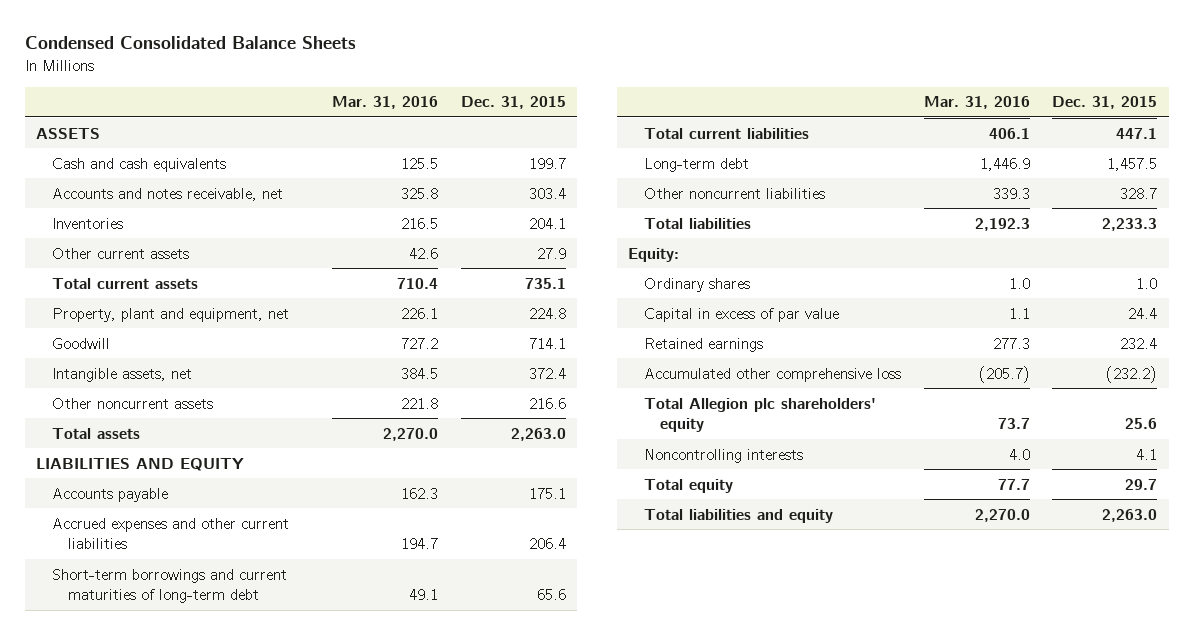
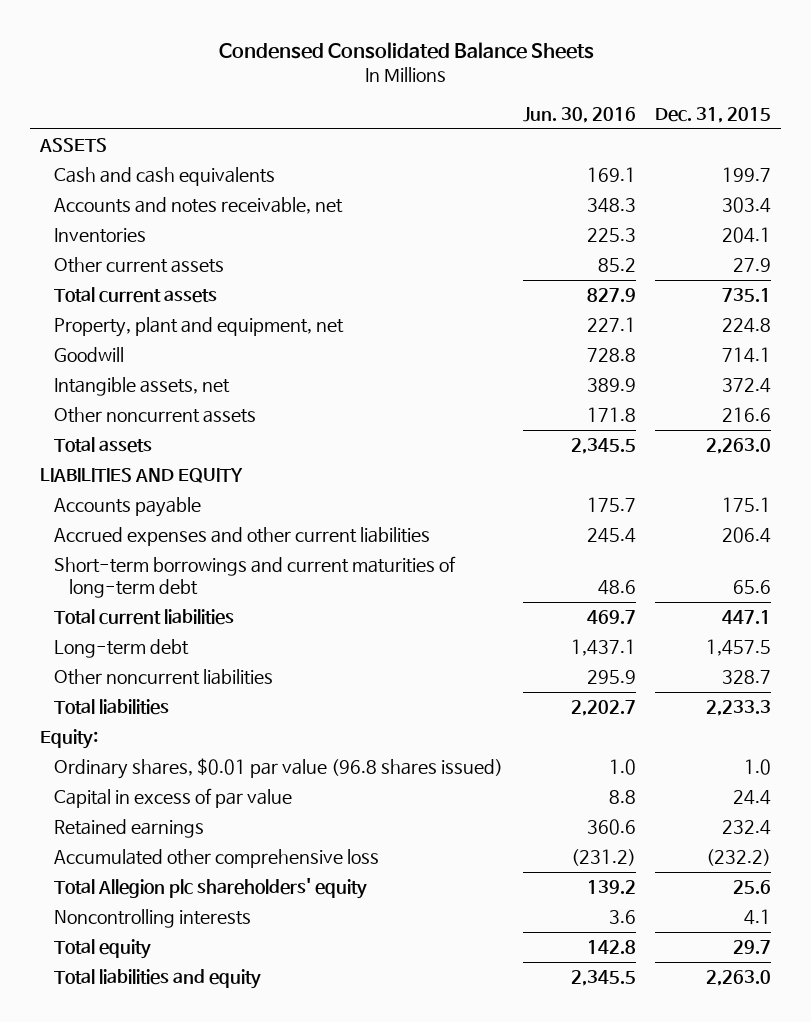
[331,96,438,110] Mar. 31, 2016 -> none
none -> [522,107,636,124] Jun. 30, 2016
[643,277,750,292] Ordinary shares -> [54,758,504,780] Ordinary shares, $0.01 par value (96.8 shares issued)

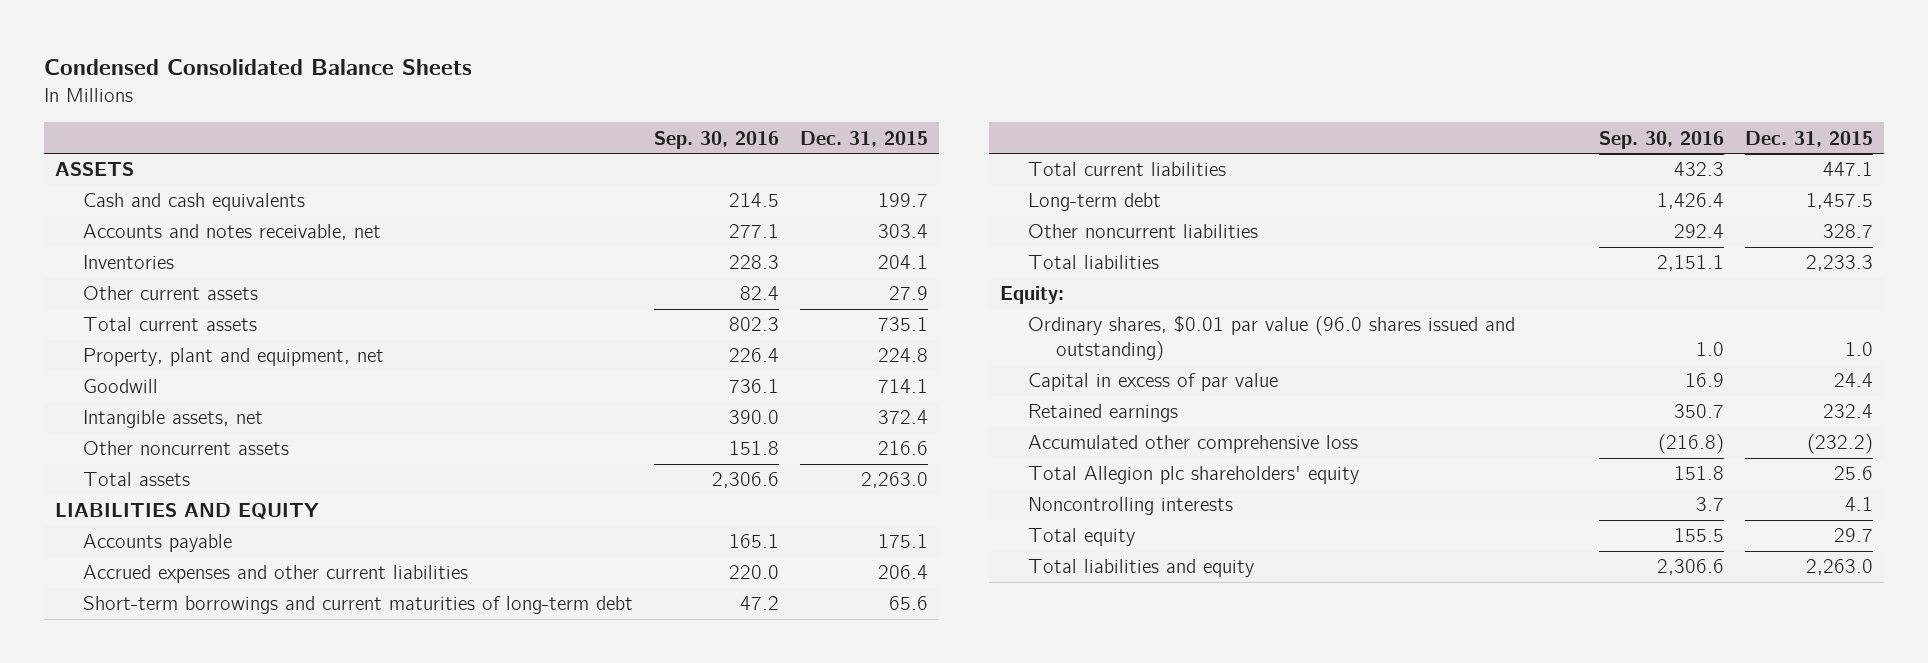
[522,107,636,124] Jun. 30, 2016 -> none
none -> [654,130,780,149] Sep. 30, 2016
[54,758,504,780] Ordinary shares, $0.01 par value (96.8 shares issued) -> [1027,316,1515,361] Ordinary shares, $0.01 par value (96.0 shares issued and outstanding)

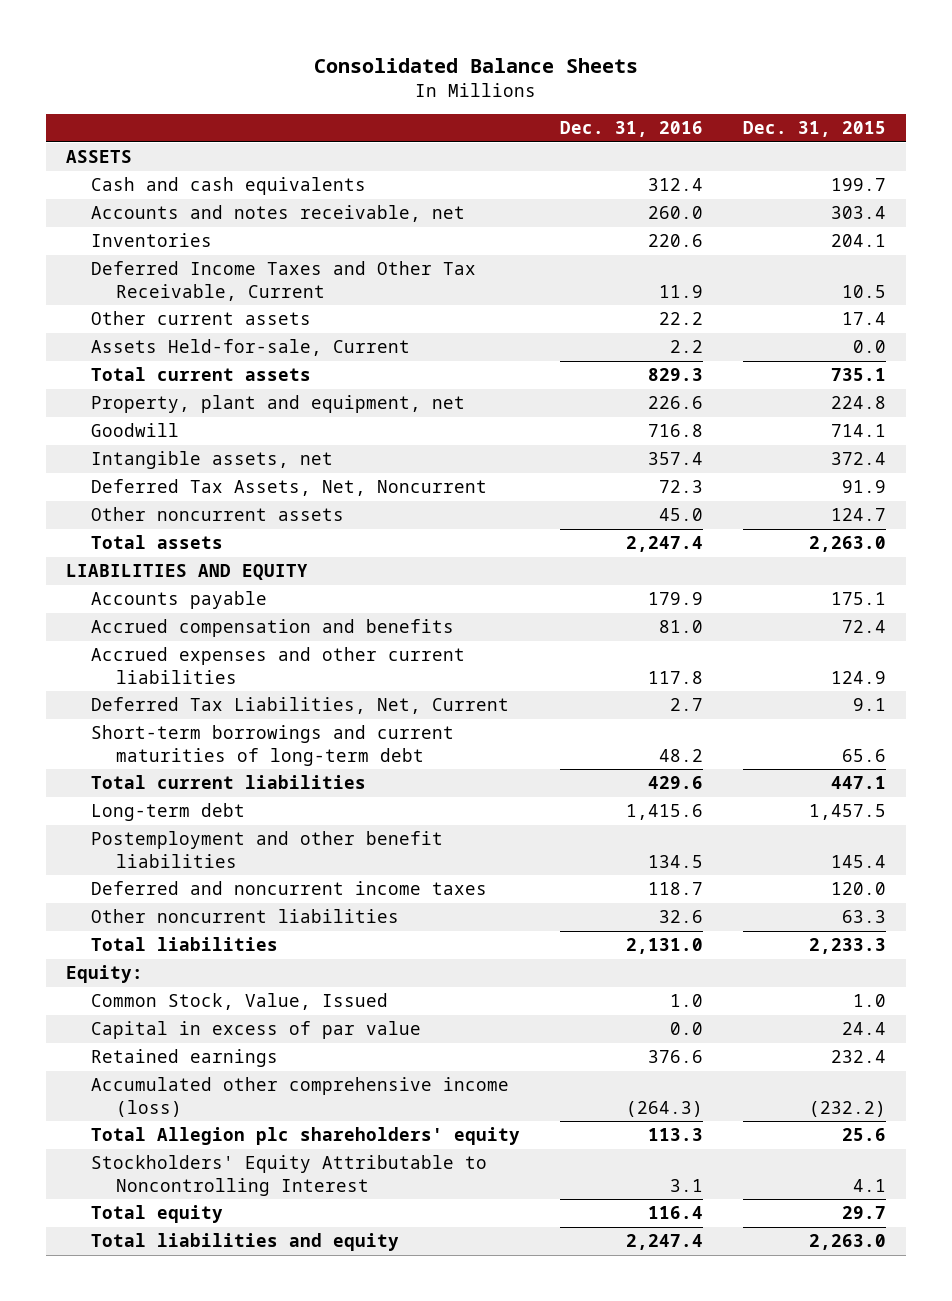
[44,59,473,76] Condensed Consolidated Balance Sheets -> [313,57,638,73] Consolidated Balance Sheets
[654,130,780,149] Sep. 30, 2016 -> none
none -> [559,121,703,138] Dec. 31, 2016
none -> [90,261,476,301] Deferred Income Taxes and Other Tax Receivable, Current
[889,286,929,301] 27.9 -> [842,312,887,326] 17.4
none -> [90,339,410,357] Assets Held-for-sale, Current
none -> [90,479,487,497] Deferred Tax Assets, Net, Noncurrent
[878,441,929,456] 216.6 -> [831,508,887,522] 124.7
none -> [90,619,454,638] Accrued compensation and benefits
[878,565,929,580] 206.4 -> [831,670,887,684] 124.9
none -> [90,697,509,715] Deferred Tax Liabilities, Net, Current
none -> [90,831,443,868] Postemployment and other benefit liabilities
none -> [90,881,487,896] Deferred and noncurrent income taxes
[1823,224,1874,239] 328.7 -> [842,910,887,924] 63.3
[1027,316,1515,361] Ordinary shares, $0.01 par value (96.0 shares issued and outstanding) -> [90,993,388,1011] Common Stock, Value, Issued
[1027,435,1358,454] Accumulated other comprehensive loss -> [90,1077,509,1117] Accumulated other comprehensive income (loss)
[1027,497,1233,516] Noncontrolling interests -> [90,1155,487,1196] Stockholders' Equity Attributable to Noncontrolling Interest

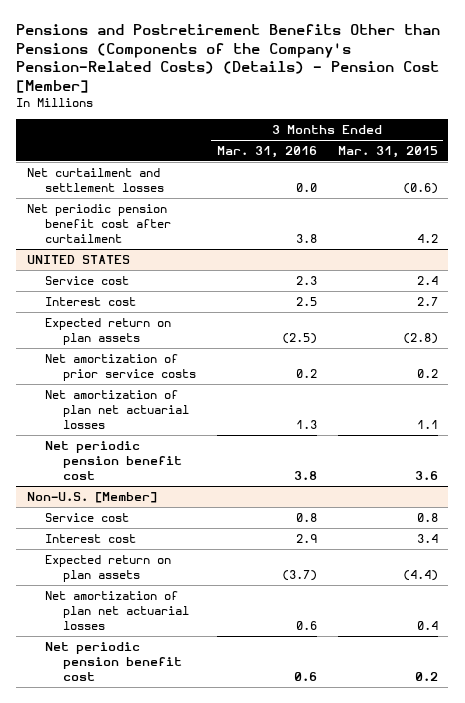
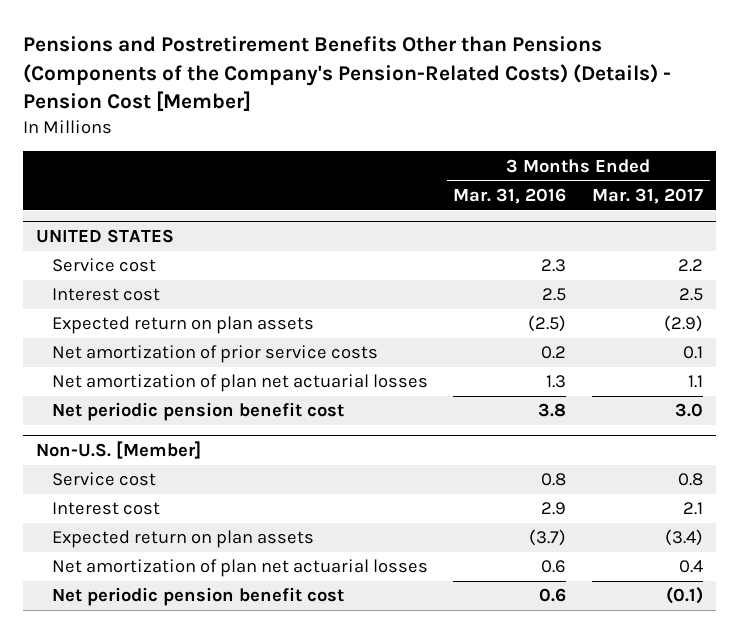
[337,146,438,159] Mar. 31, 2015 -> none
none -> [592,187,704,204] Mar. 31, 2017
[26,167,164,193] Net curtailment and settlement losses -> none
[26,203,171,244] Net periodic pension benefit cost after curtailment -> none

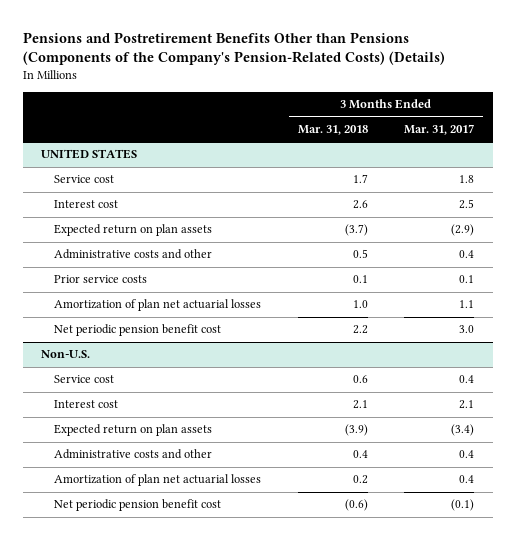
[22,36,671,112] Pensions and Postretirement Benefits Other than Pensions (Components of the Company's Pension-Related Costs) (Details) - Pension Cost [Member] -> [23,31,446,66] Pensions and Postretirement Benefits Other than Pensions (Components of the Company's Pension-Related Costs) (Details)
[453,187,567,204] Mar. 31, 2016 -> none
none -> [297,125,368,136] Mar. 31, 2018
[678,259,704,273] 2.2 -> [459,175,475,184] 1.8
none -> [54,249,213,260] Administrative costs and other
[51,345,378,364] Net amortization of prior service costs -> [54,275,148,284] Prior service costs
[51,374,428,393] Net amortization of plan net actuarial losses -> [54,299,262,312] Amortization of plan net actuarial losses
[35,441,201,460] Non-U.S. [Member] -> [41,350,91,359] Non-U.S.
[678,473,704,487] 0.8 -> [459,375,475,384] 0.4
none -> [54,449,213,460] Administrative costs and other
[51,559,428,578] Net amortization of plan net actuarial losses -> [54,474,262,487] Amortization of plan net actuarial losses

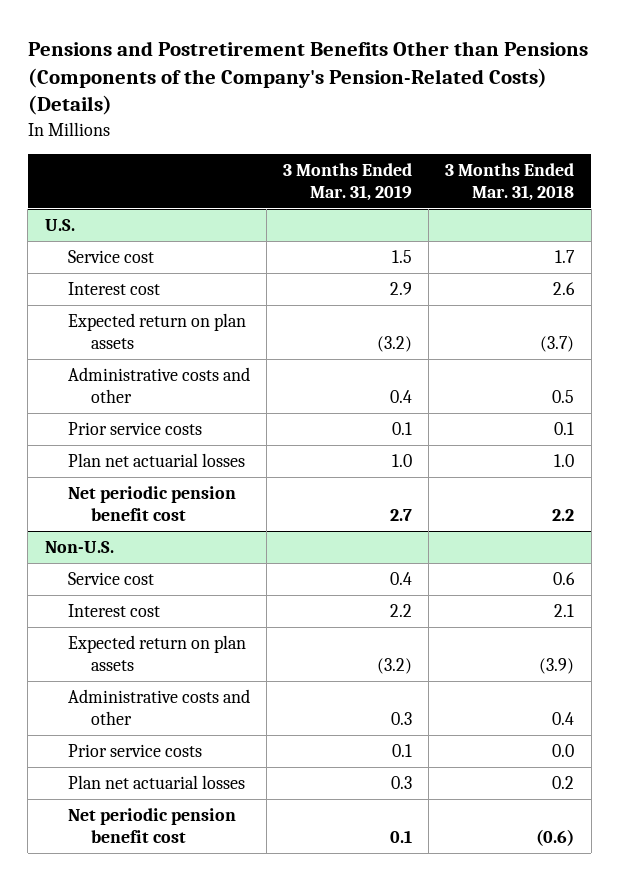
[404,124,475,136] Mar. 31, 2017 -> none
none -> [283,162,413,201] 3 Months Ended Mar. 31, 2019
[41,149,138,160] UNITED STATES -> none
none -> [44,219,75,232] U.S.
[54,299,262,312] Amortization of plan net actuarial losses -> [67,453,245,468] Plan net actuarial losses
none -> [67,744,202,758] Prior service costs
[54,474,262,487] Amortization of plan net actuarial losses -> [67,775,245,790] Plan net actuarial losses

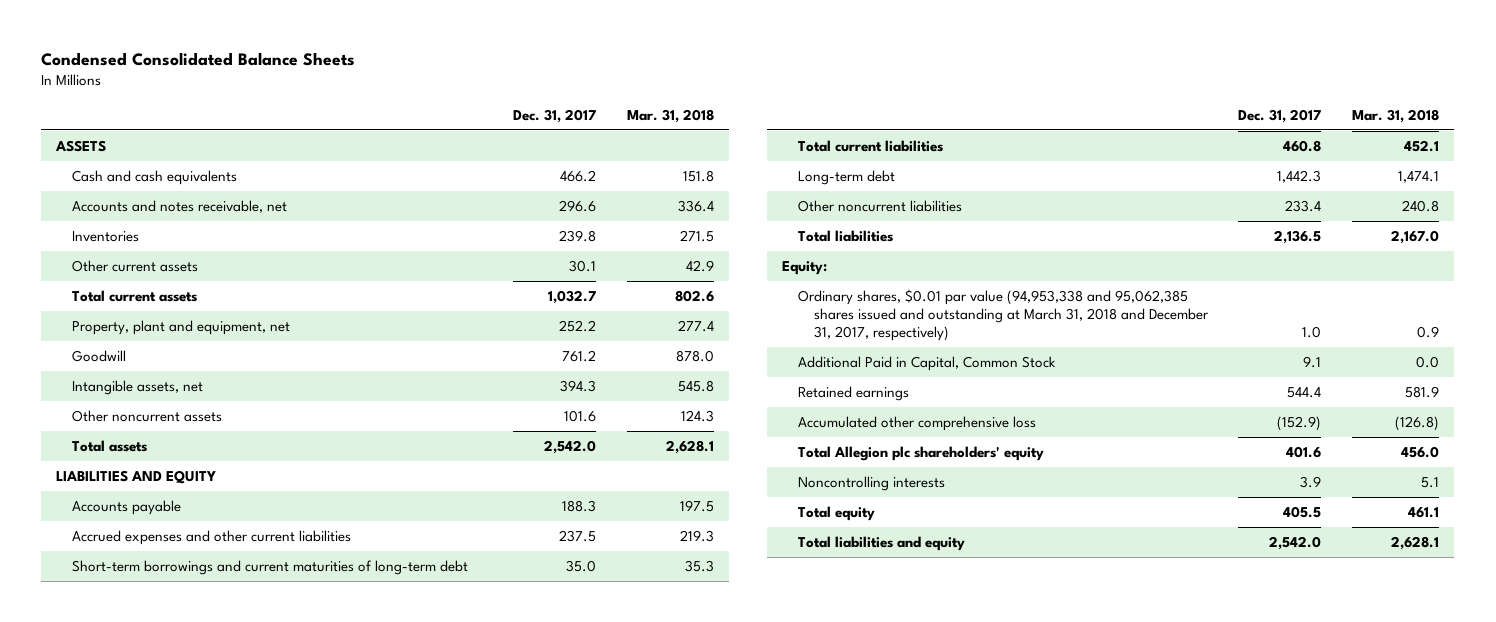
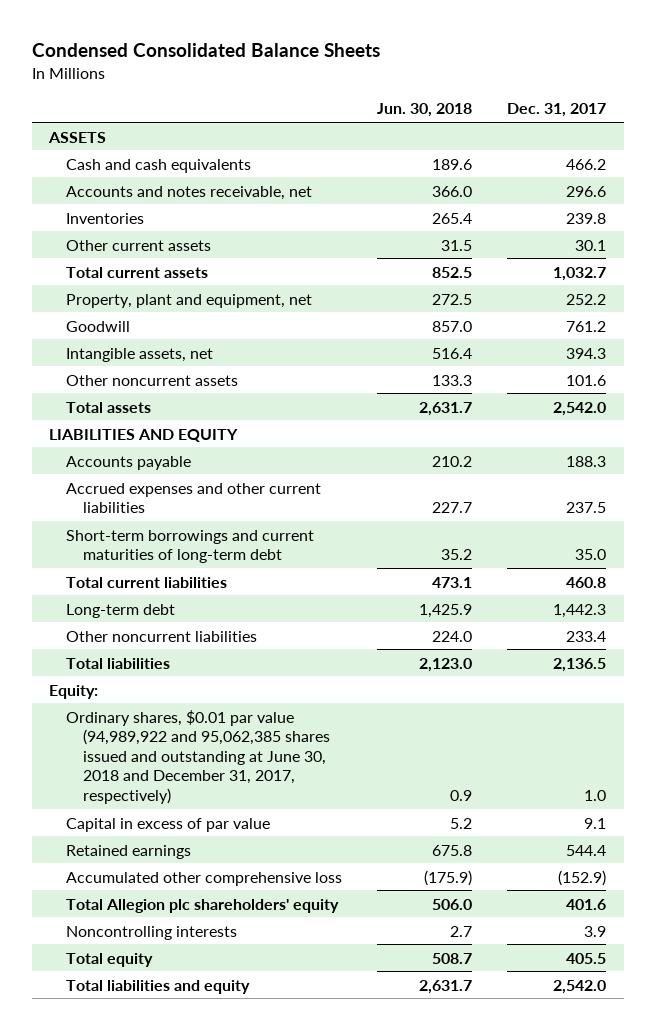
[626,108,714,123] Mar. 31, 2018 -> none
none -> [377,103,473,118] Jun. 30, 2018
[797,288,1209,342] Ordinary shares, $0.01 par value (94,953,338 and 95,062,385 shares issued and outstanding at March 31, 2018 and December 31, 2017, respectively) -> [66,709,330,805] Ordinary shares, $0.01 par value (94,989,922 and 95,062,385 shares issued and outstanding at June 30, 2018 and December 31, 2017, respectively)
[797,355,1056,371] Additional Paid in Capital, Common Stock -> [66,817,271,832] Capital in excess of par value

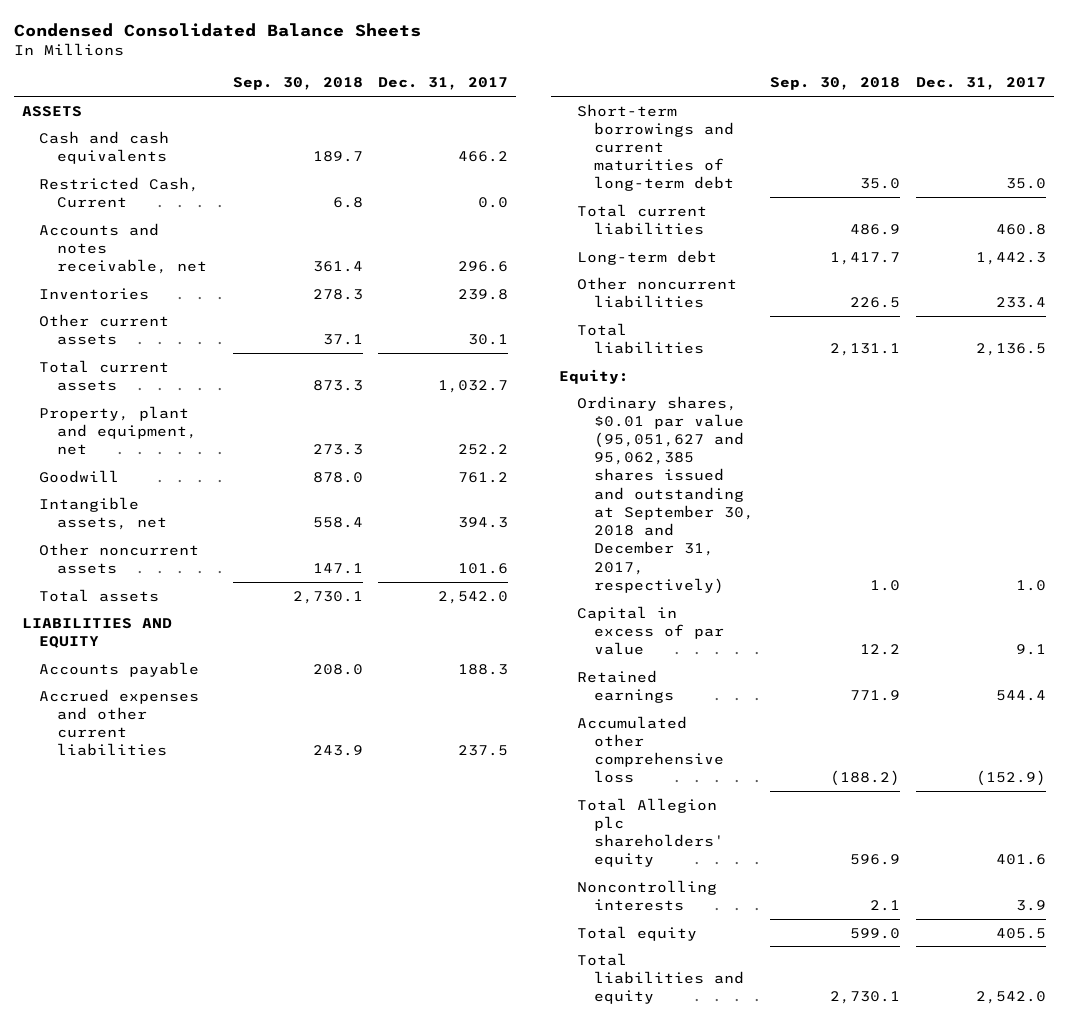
[377,103,473,118] Jun. 30, 2018 -> none
none -> [232,77,363,91] Sep. 30, 2018
none -> [39,176,200,208] Restricted Cash, Current
[66,709,330,805] Ordinary shares, $0.01 par value (94,989,922 and 95,062,385 shares issued and outstanding at June 30, 2018 and December 31, 2017, respectively) -> [576,395,755,594] Ordinary shares, $0.01 par value (95,051,627 and 95,062,385 shares issued and outstanding at September 30, 2018 and December 31, 2017, respectively)

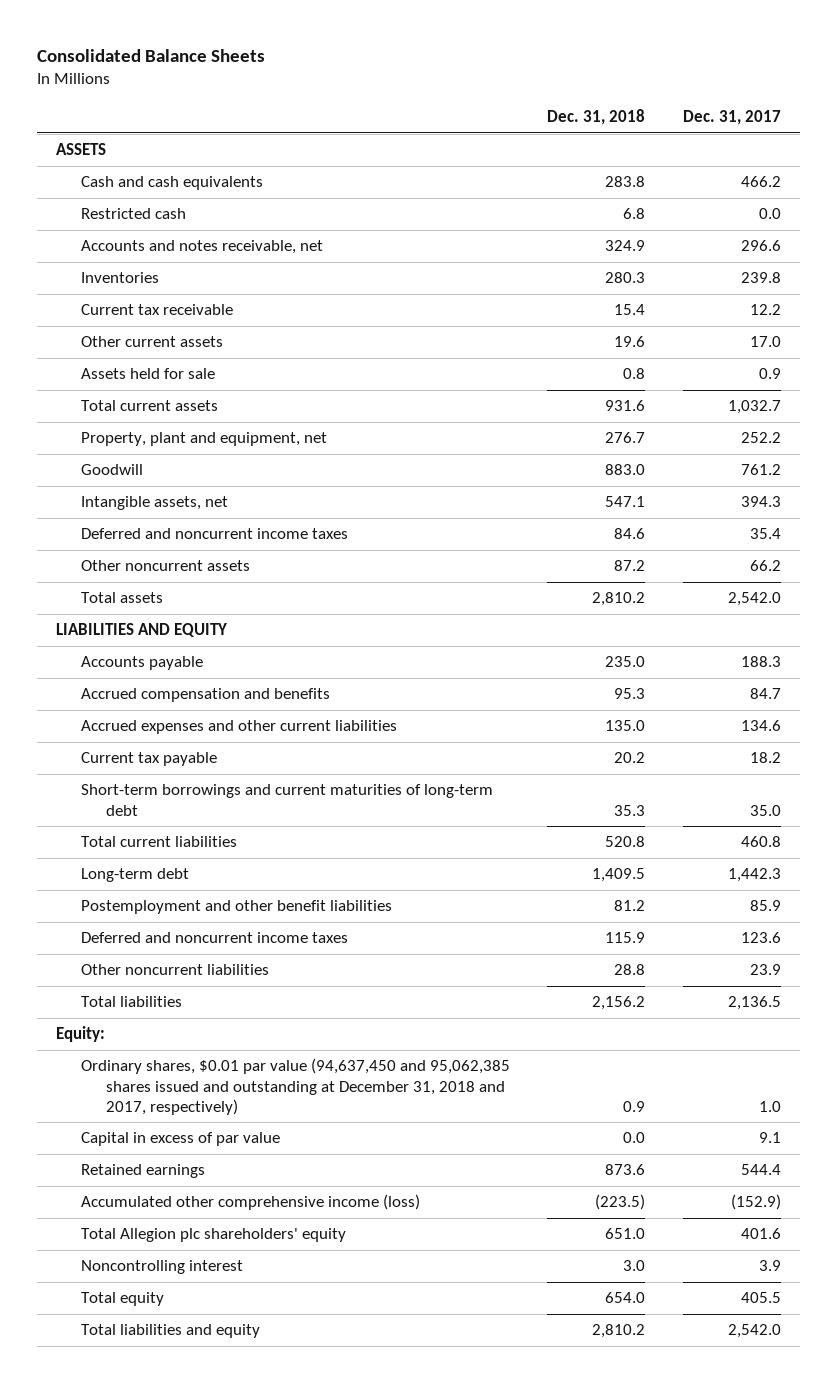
[13,22,421,37] Condensed Consolidated Balance Sheets -> [36,48,265,62] Consolidated Balance Sheets
[232,77,363,91] Sep. 30, 2018 -> none
none -> [547,108,646,125] Dec. 31, 2018
[39,176,200,208] Restricted Cash, Current -> [80,208,186,220] Restricted cash
none -> [80,304,233,316] Current tax receivable
[468,333,509,345] 30.1 -> [750,336,782,348] 17.0
none -> [80,368,215,380] Assets held for sale
none -> [80,528,348,540] Deferred and noncurrent income taxes
[458,562,509,574] 101.6 -> [750,560,782,572] 66.2
none -> [80,688,330,703] Accrued compensation and benefits
[458,745,509,757] 237.5 -> [741,720,782,732] 134.6
none -> [80,752,217,767] Current tax payable
none -> [80,900,392,915] Postemployment and other benefit liabilities
none -> [80,932,348,944] Deferred and noncurrent income taxes
[995,296,1046,308] 233.4 -> [750,964,782,976] 23.9
[576,395,755,594] Ordinary shares, $0.01 par value (95,051,627 and 95,062,385 shares issued and outstanding at September 30, 2018 and December 31, 2017, respectively) -> [80,1058,510,1115] Ordinary shares, $0.01 par value (94,637,450 and 95,062,385 shares issued and outstanding at December 31, 2018 and 2017, respectively)
[576,715,725,784] Accumulated other comprehensive loss -> [80,1194,420,1211] Accumulated other comprehensive income (loss)
[576,879,717,911] Noncontrolling interests -> [80,1260,243,1275] Noncontrolling interest

